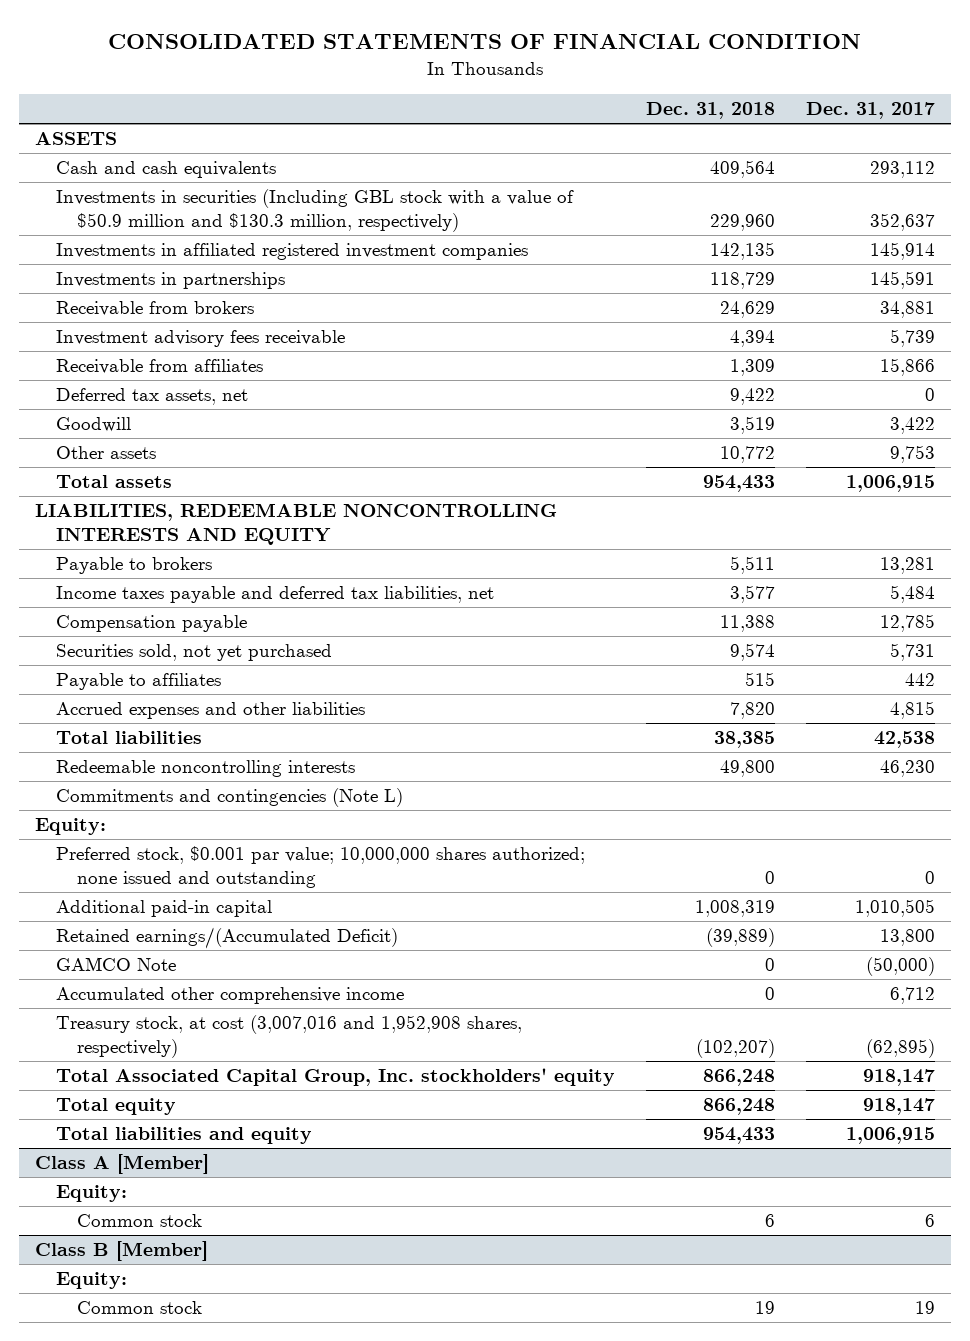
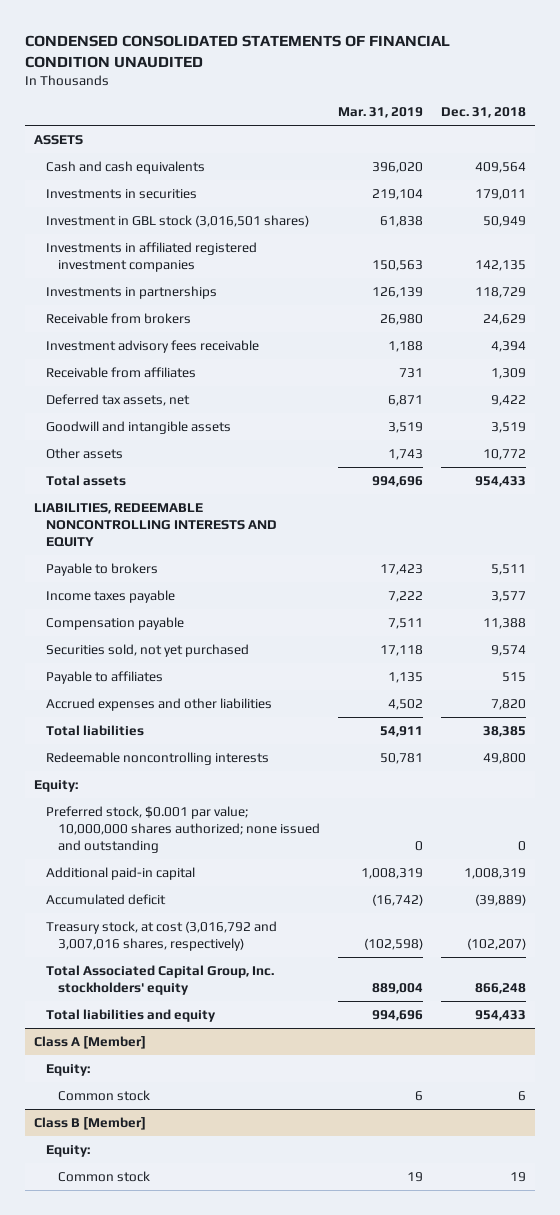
[107,33,861,49] CONSOLIDATED STATEMENTS OF FINANCIAL CONDITION -> [24,34,450,68] CONDENSED CONSOLIDATED STATEMENTS OF FINANCIAL CONDITION UNAUDITED
[806,102,936,120] Dec. 31, 2017 -> none
none -> [338,107,424,119] Mar. 31, 2019
[55,189,574,232] Investments in securities (Including GBL stock with a value of $50.9 million and $130.3 million, respectively) -> none
none -> [46,188,198,199] Investments in securities
none -> [46,214,310,227] Investment in GBL stock (3,016,501 shares)
[55,417,131,433] Goodwill -> [46,420,232,434] Goodwill and intangible assets
[55,586,494,604] Income taxes payable and deferred tax liabilities, net -> [46,589,176,603] Income taxes payable
[55,788,403,808] Commitments and contingencies (Note L) -> none
[55,957,176,972] GAMCO Note -> none
[55,987,404,1005] Accumulated other comprehensive income -> none
[55,927,398,950] Retained earnings/(Accumulated Deficit) -> [46,893,167,905] Accumulated deficit
[55,1015,522,1058] Treasury stock, at cost (3,007,016 and 1,952,908 shares, respectively) -> [46,920,278,951] Treasury stock, at cost (3,016,792 and 3,007,016 shares, respectively)
[55,1098,176,1116] Total equity -> none

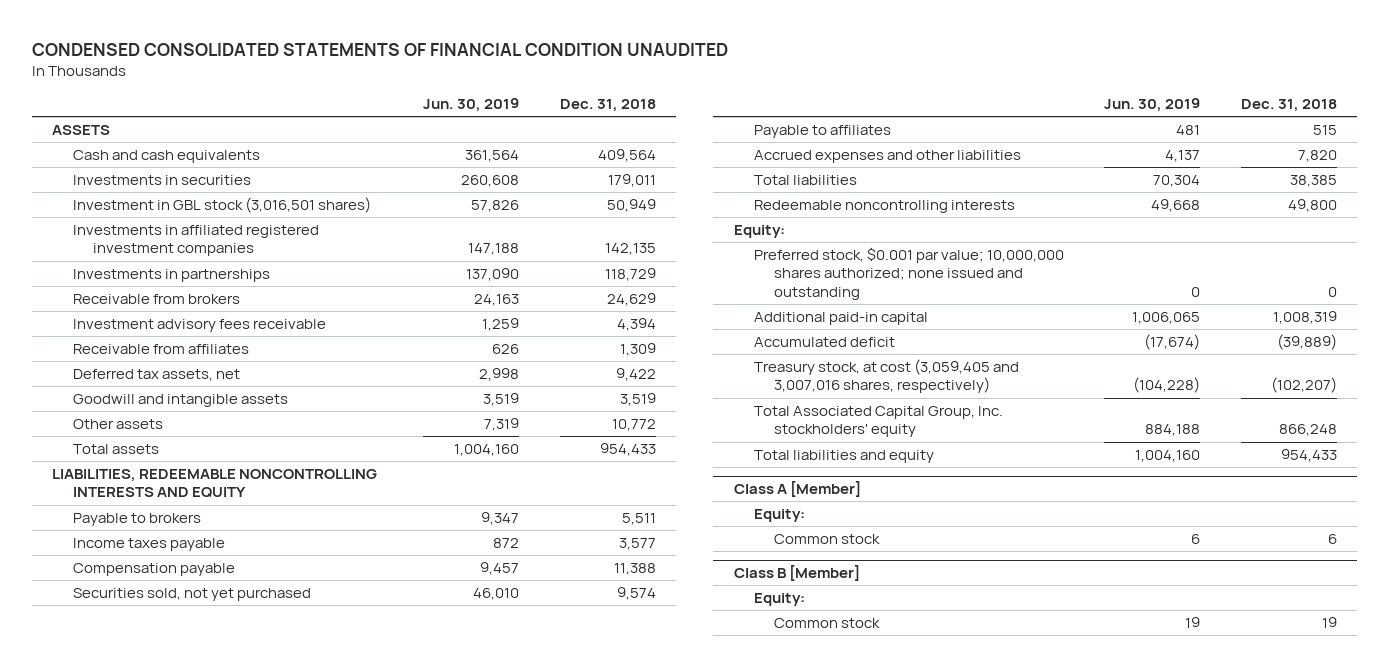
[338,107,424,119] Mar. 31, 2019 -> none
none -> [423,98,520,113] Jun. 30, 2019
[46,920,278,951] Treasury stock, at cost (3,016,792 and 3,007,016 shares, respectively) -> [753,359,1019,394] Treasury stock, at cost (3,059,405 and 3,007,016 shares, respectively)

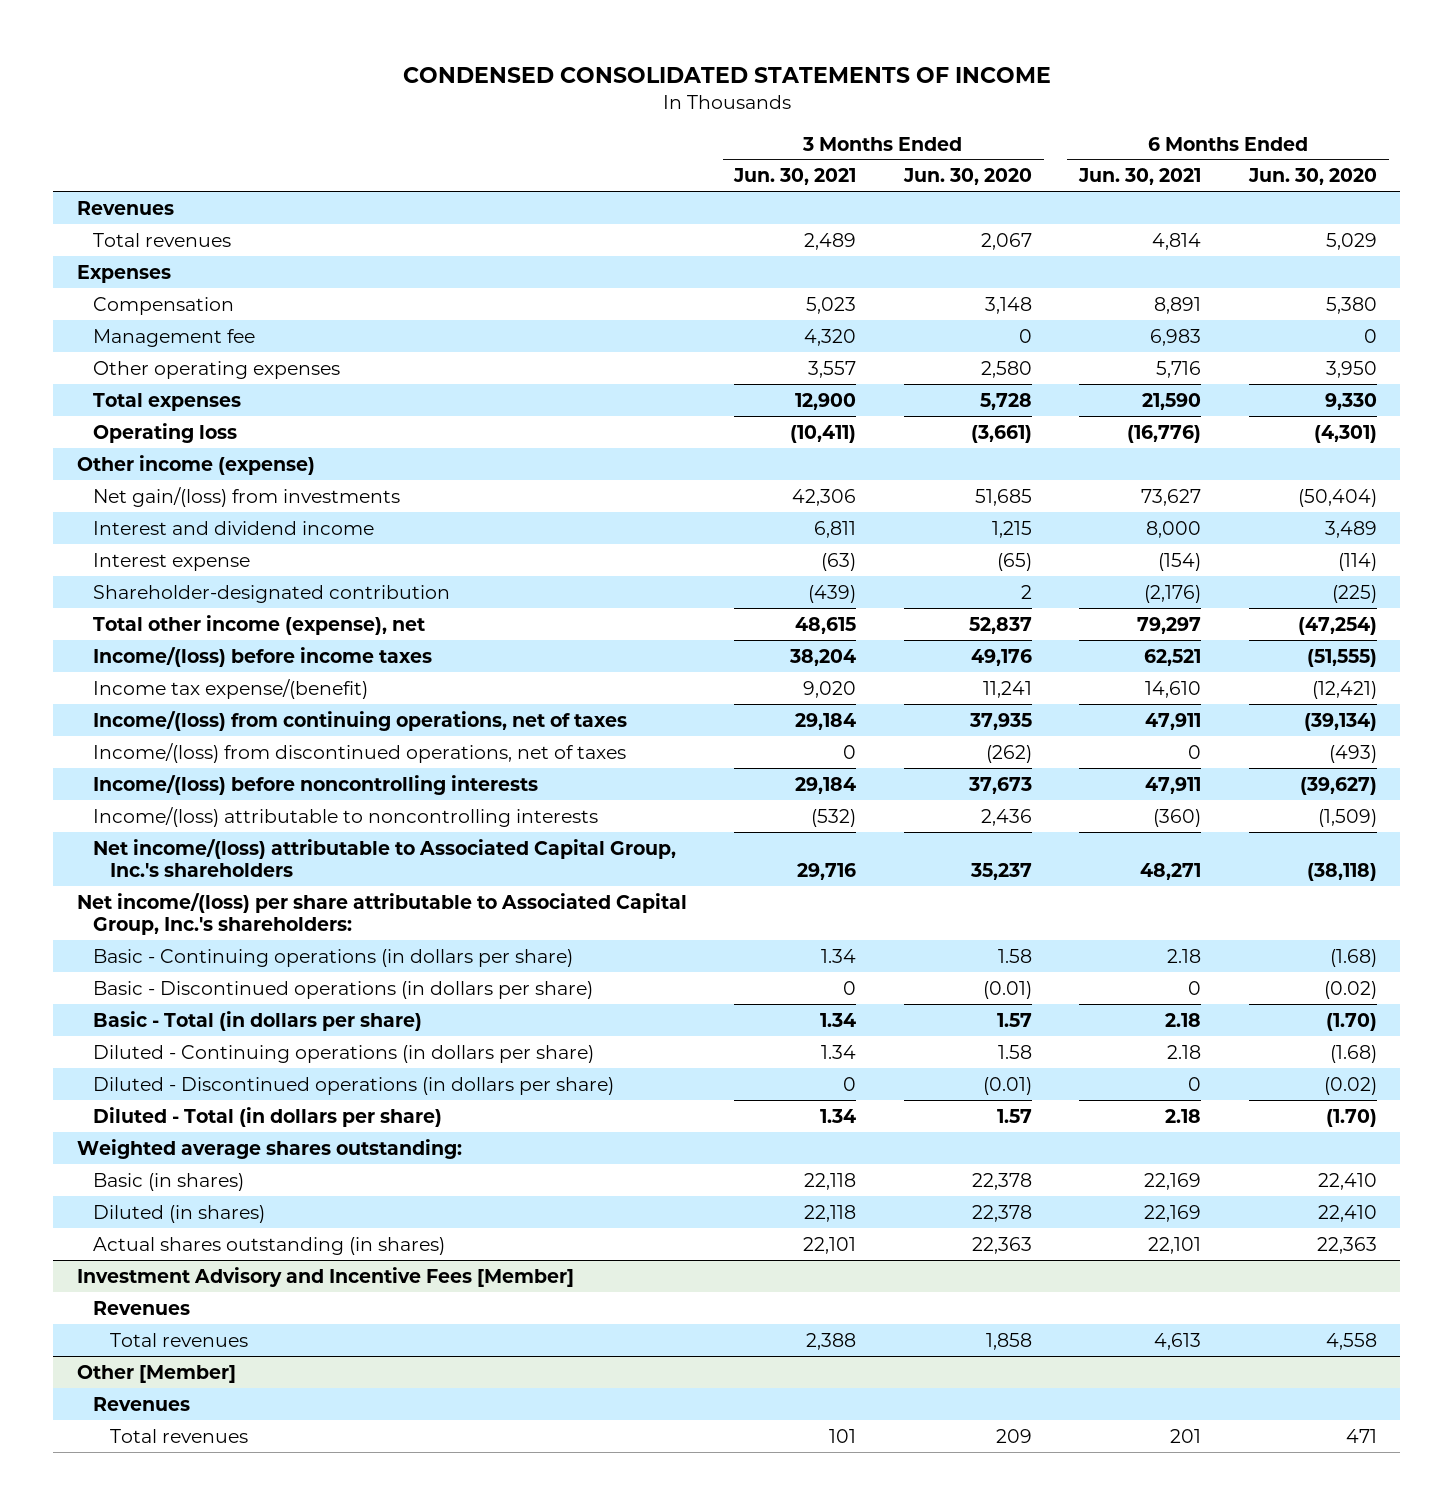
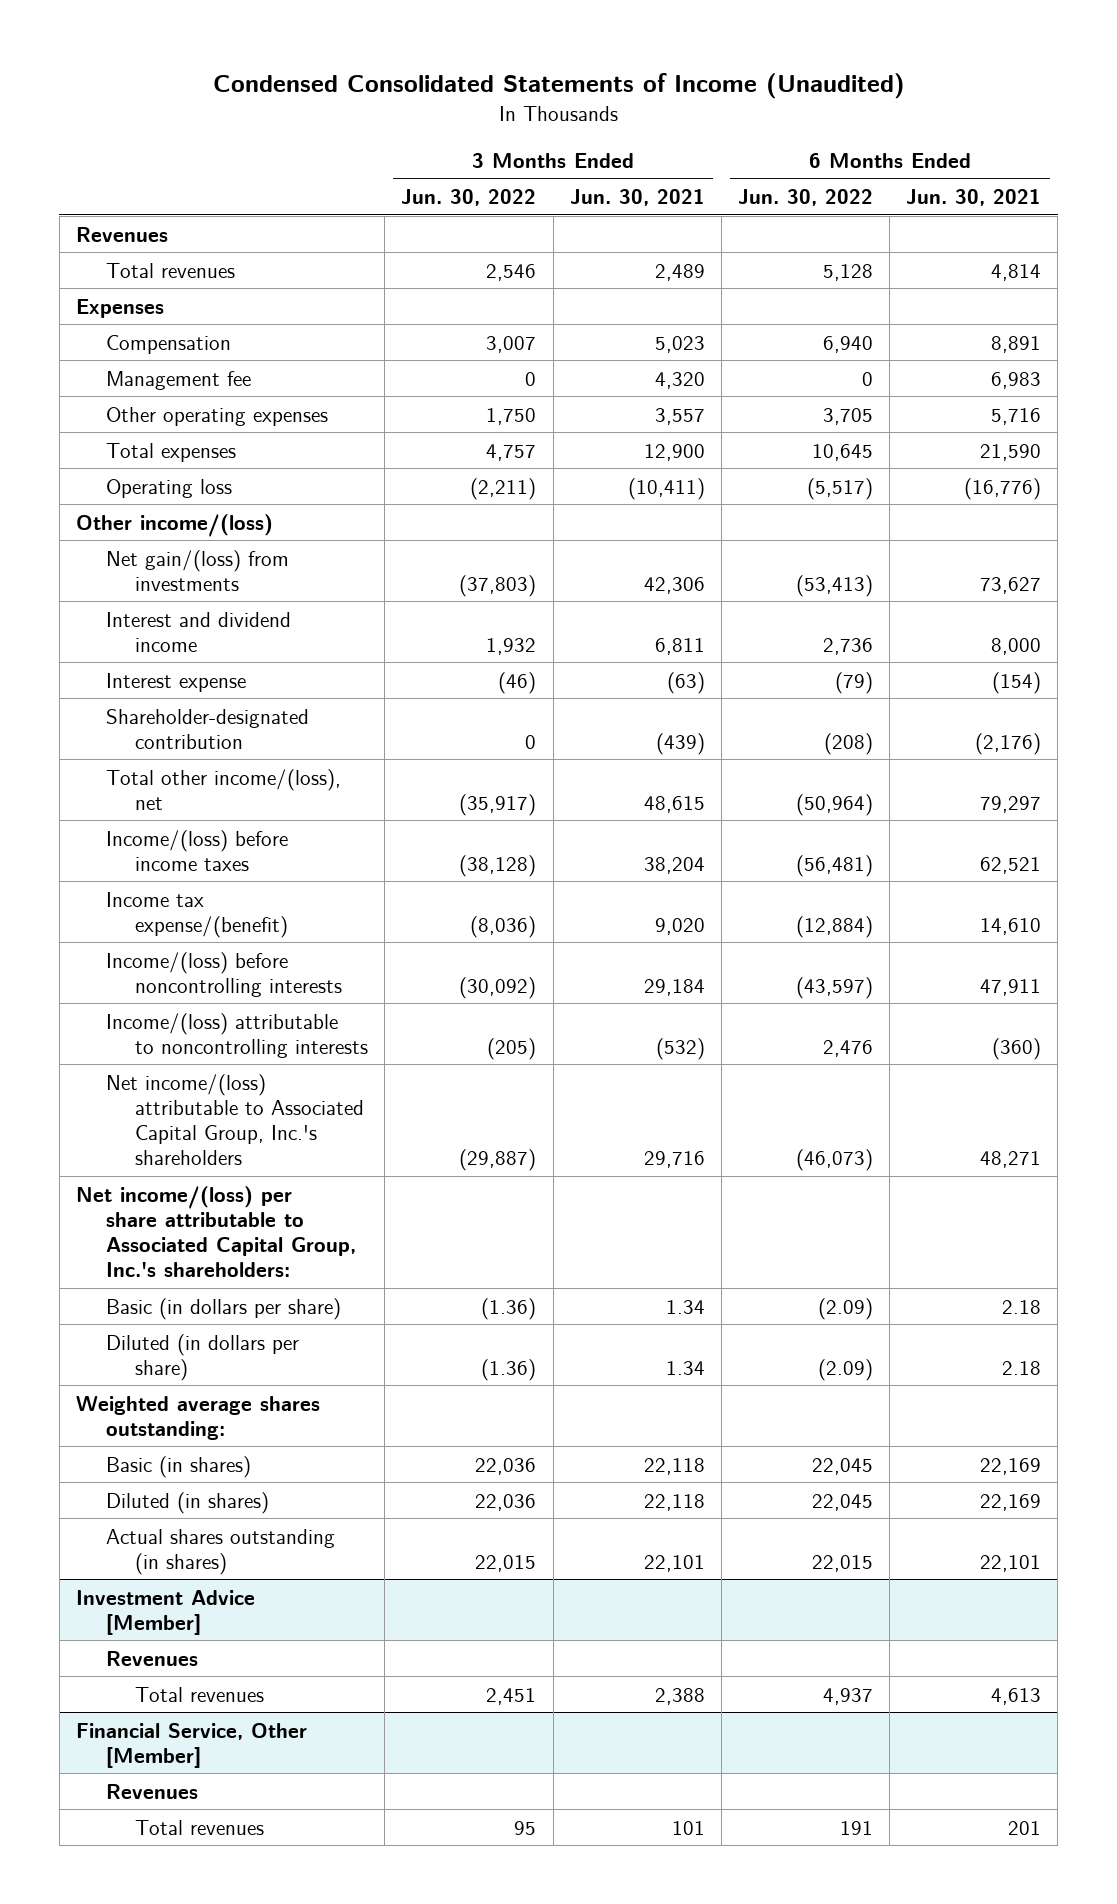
[402,67,1051,84] CONDENSED CONSOLIDATED STATEMENTS OF INCOME -> [212,73,905,100] Condensed Consolidated Statements of Income (Unaudited)
[902,168,1032,186] Jun. 30, 2020 -> none
[1247,168,1377,186] Jun. 30, 2020 -> none
none -> [401,189,537,207] Jun. 30, 2022
none -> [738,189,874,207] Jun. 30, 2022
[77,454,316,475] Other income (expense) -> [76,513,274,537] Other income/(loss)
[93,614,426,635] Total other income (expense), net -> [105,768,341,810] Total other income/(loss), net
[93,710,628,731] Income/(loss) from continuing operations, net of taxes -> none
[93,742,627,763] Income/(loss) from discontinued operations, net of taxes -> none
[93,948,574,967] Basic - Continuing operations (in dollars per share) -> none
[93,980,594,999] Basic - Discontinued operations (in dollars per share) -> none
[93,1044,595,1063] Diluted - Continuing operations (in dollars per share) -> none
[93,1076,615,1095] Diluted - Discontinued operations (in dollars per share) -> none
[93,1010,423,1031] Basic - Total (in dollars per share) -> [105,1297,341,1320] Basic (in dollars per share)
[93,1106,443,1127] Diluted - Total (in dollars per share) -> [105,1333,299,1381] Diluted (in dollars per share)
[77,1266,575,1287] Investment Advisory and Incentive Fees [Member] -> [76,1589,256,1635] Investment Advice [Member]
[77,1364,237,1383] Other [Member] -> [76,1722,308,1768] Financial Service, Other [Member]

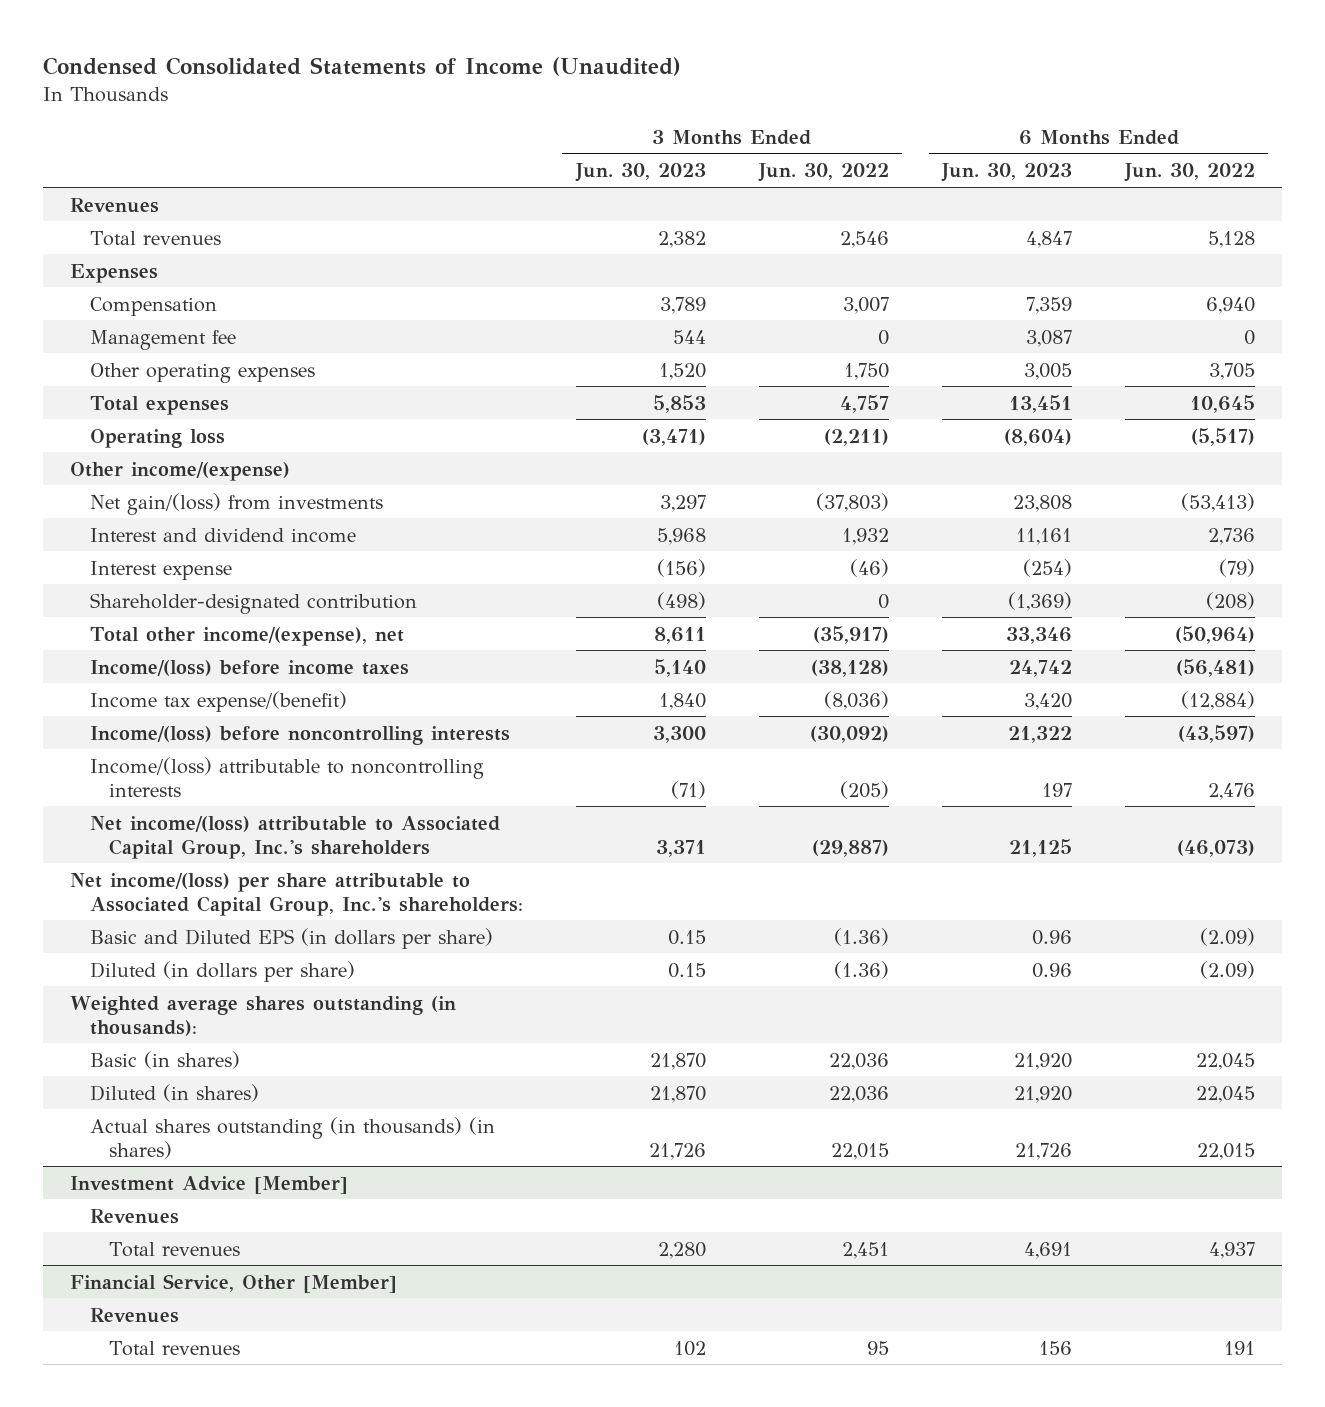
[569,189,705,207] Jun. 30, 2021 -> none
[906,189,1042,207] Jun. 30, 2021 -> none
none -> [574,163,706,183] Jun. 30, 2023
none -> [941,163,1073,183] Jun. 30, 2023
[76,513,274,537] Other income/(loss) -> [69,461,290,481] Other income/(expense)
[105,768,341,810] Total other income/(loss), net -> [89,626,404,646] Total other income/(expense), net
[105,1297,341,1320] Basic (in dollars per share) -> [89,927,493,949] Basic and Diluted EPS (in dollars per share)
[76,1395,321,1440] Weighted average shares outstanding: -> [69,995,456,1036] Weighted average shares outstanding (in thousands):
[105,1528,335,1575] Actual shares outstanding (in shares) -> [89,1116,495,1159] Actual shares outstanding (in thousands) (in shares)

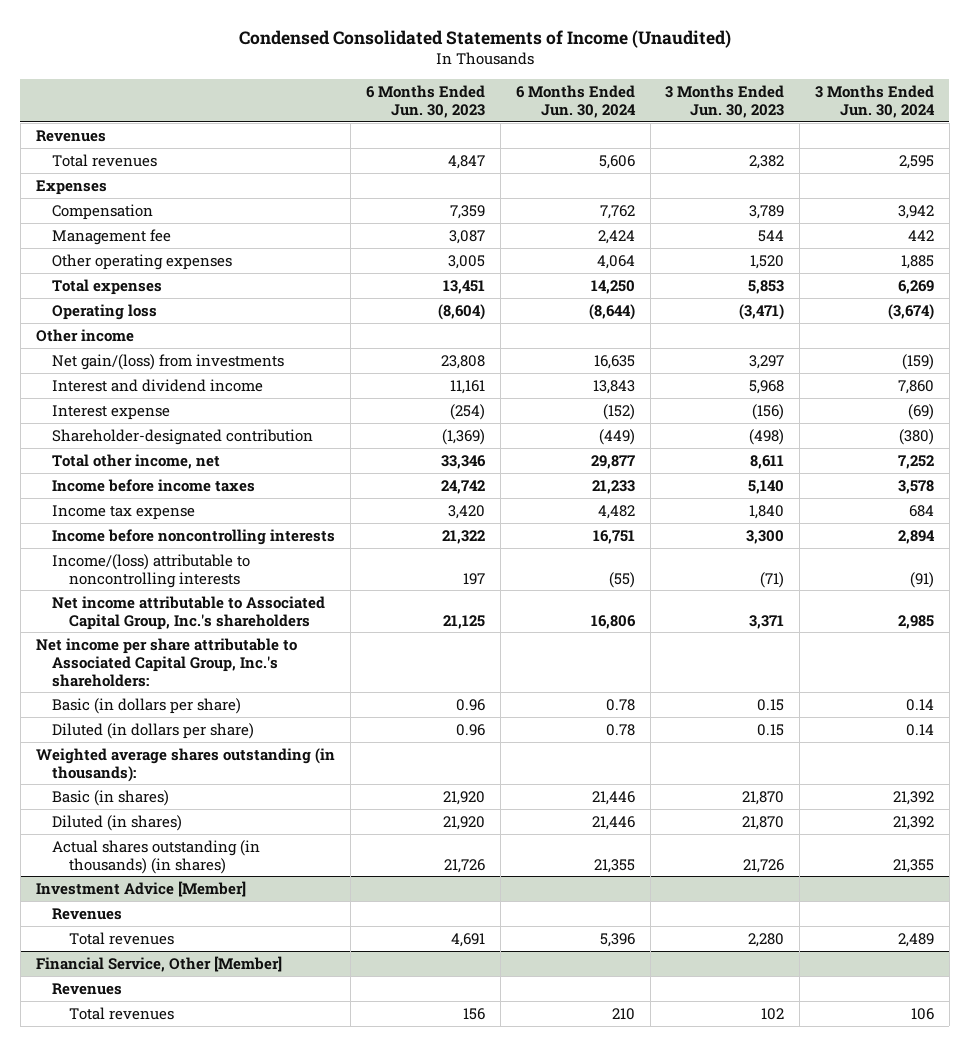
[757,163,889,183] Jun. 30, 2022 -> none
[1124,163,1256,183] Jun. 30, 2022 -> none
none -> [515,85,636,119] 6 Months Ended Jun. 30, 2024
none -> [815,85,936,119] 3 Months Ended Jun. 30, 2024
[69,461,290,481] Other income/(expense) -> [35,328,134,342] Other income
[89,626,404,646] Total other income/(expense), net -> [52,453,221,469] Total other income, net
[89,659,409,676] Income/(loss) before income taxes -> [52,478,256,492] Income before income taxes
[89,690,347,712] Income tax expense/(benefit) -> [52,504,196,520] Income tax expense
[89,725,510,745] Income/(loss) before noncontrolling interests -> [52,528,336,545] Income before noncontrolling interests
[89,815,500,859] Net income/(loss) attributable to Associated Capital Group, Inc.'s shareholders -> [52,595,326,630] Net income attributable to Associated Capital Group, Inc.'s shareholders
[69,872,523,916] Net income/(loss) per share attributable to Associated Capital Group, Inc.'s shareholders: -> [35,637,297,687] Net income per share attributable to Associated Capital Group, Inc.'s shareholders:
[89,927,493,949] Basic and Diluted EPS (in dollars per share) -> [52,697,242,714] Basic (in dollars per share)

